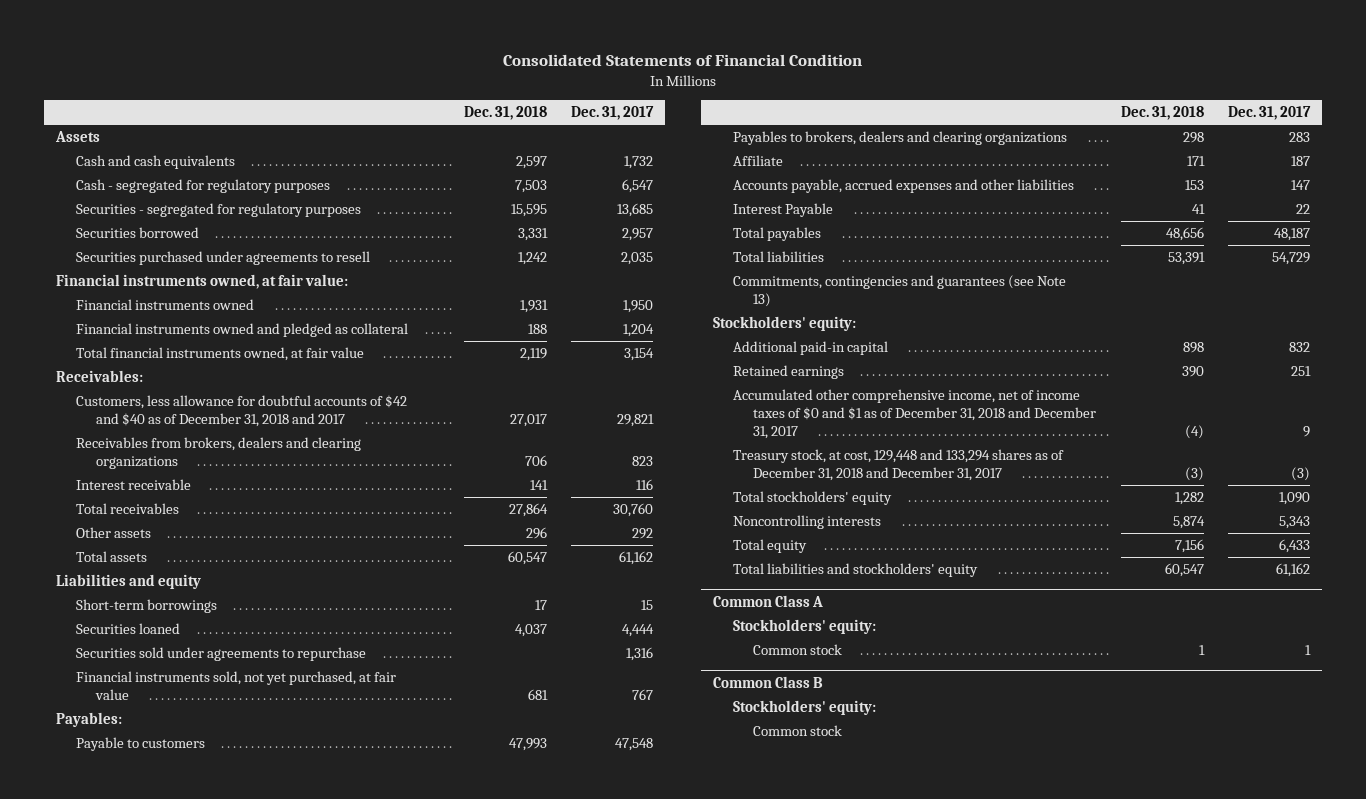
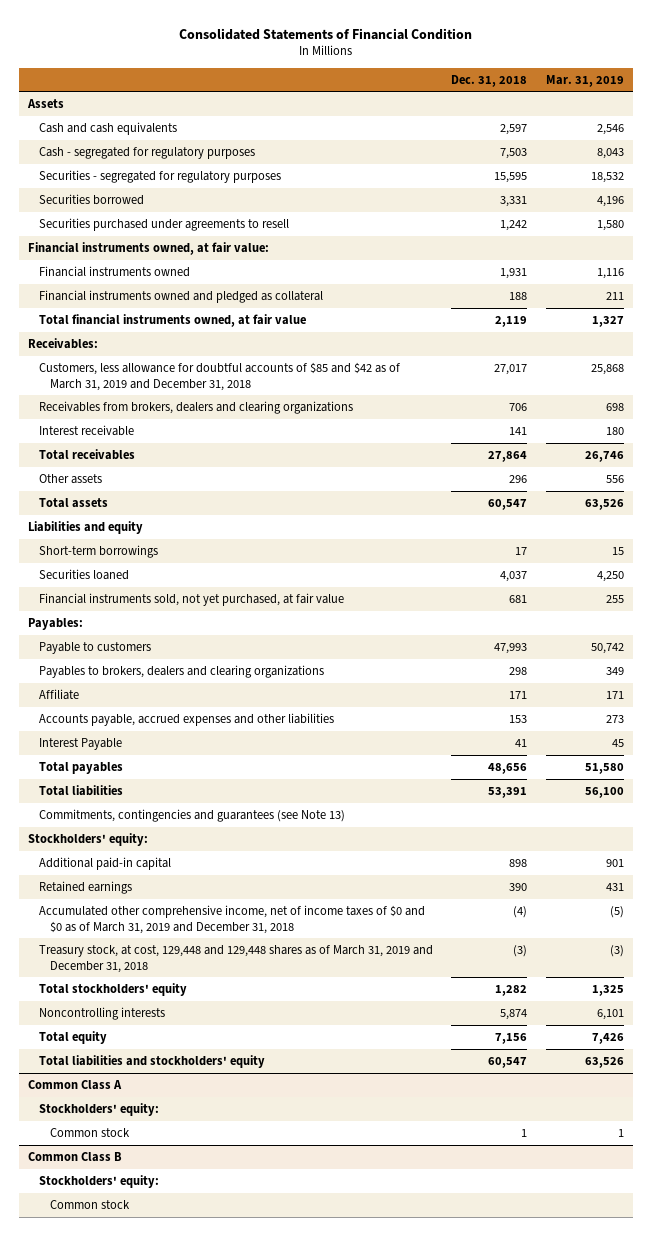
[570,106,654,121] Dec. 31, 2017 -> none
none -> [545,74,624,87] Mar. 31, 2019
[76,395,408,427] Customers, less allowance for doubtful accounts of $42 and $40 as of December 31, 2018 and 2017 -> [38,361,400,391] Customers, less allowance for doubtful accounts of $85 and $42 as of March 31, 2019 and December 31, 2018
[76,647,367,662] Securities sold under agreements to repurchase -> none
[733,389,1097,439] Accumulated other comprehensive income, net of income taxes of $0 and $1 as of December 31, 2018 and December 31, 2017 -> [38,904,425,934] Accumulated other comprehensive income, net of income taxes of $0 and $0 as of March 31, 2019 and December 31, 2018
[733,449,1065,481] Treasury stock, at cost, 129,448 and 133,294 shares as of December 31, 2018 and December 31, 2017 -> [38,944,433,973] Treasury stock, at cost, 129,448 and 129,448 shares as of March 31, 2019 and December 31, 2018

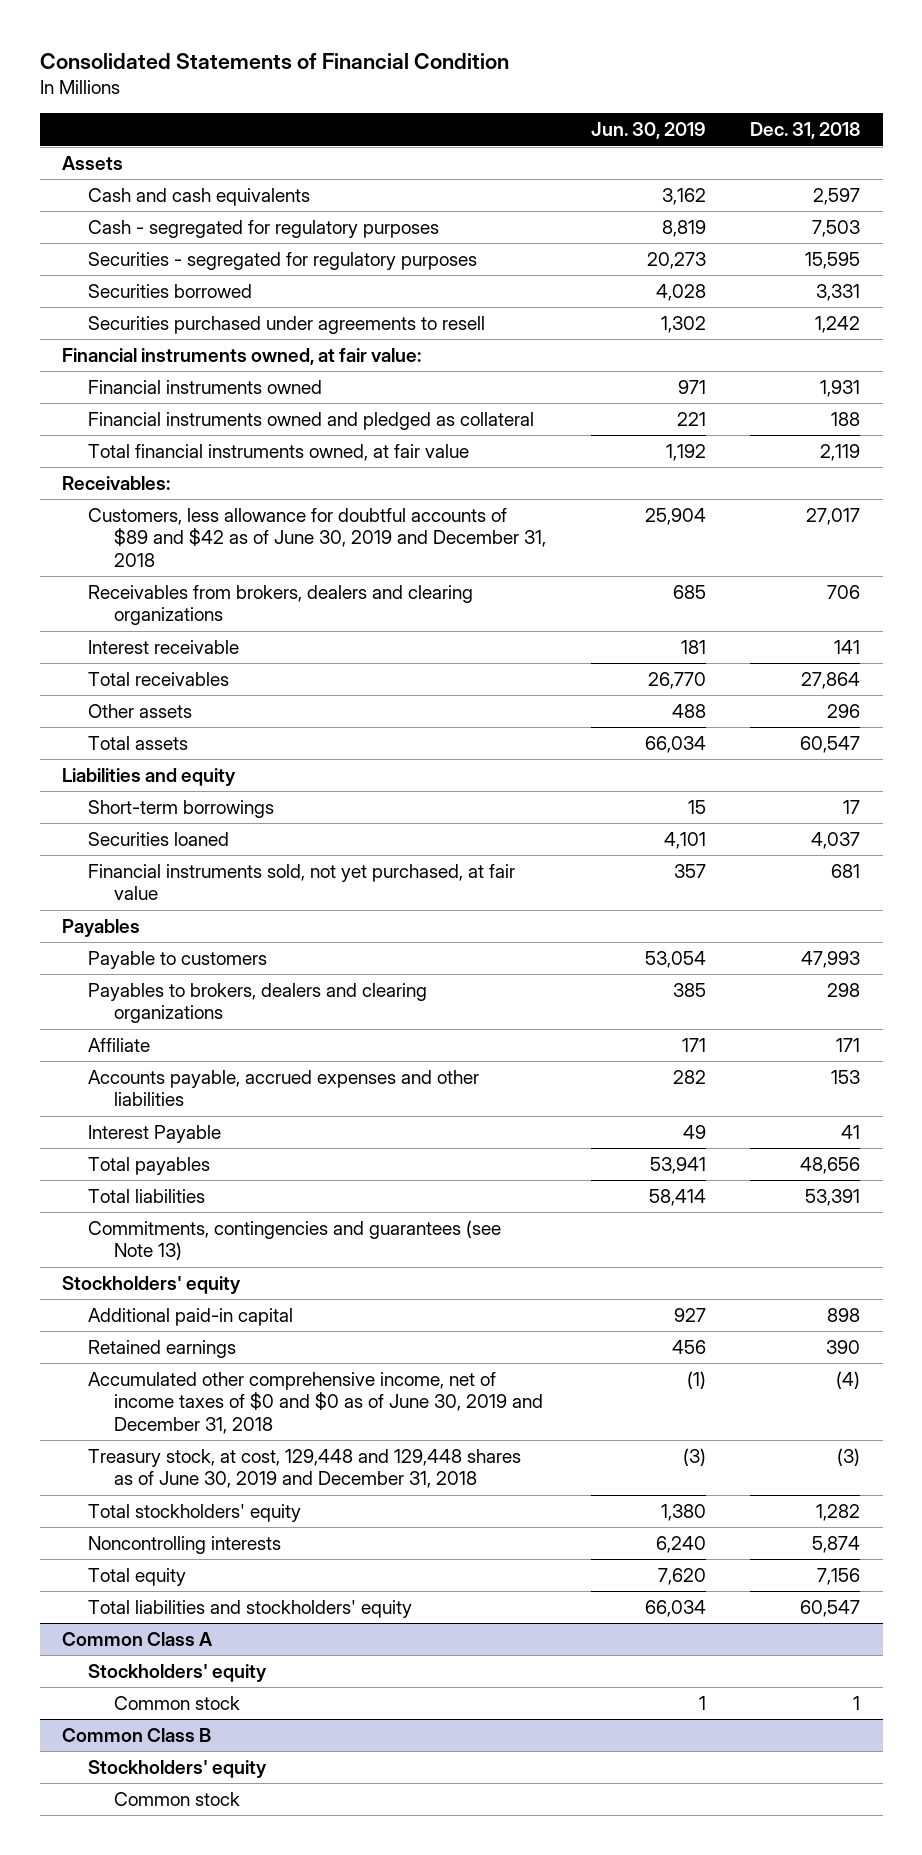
[545,74,624,87] Mar. 31, 2019 -> none
none -> [590,122,706,140] Jun. 30, 2019
[38,361,400,391] Customers, less allowance for doubtful accounts of $85 and $42 as of March 31, 2019 and December 31, 2018 -> [88,507,547,567] Customers, less allowance for doubtful accounts of $89 and $42 as of June 30, 2019 and December 31, 2018
[28,617,84,630] Payables: -> [62,918,141,937] Payables
[28,832,149,846] Stockholders' equity: -> [62,1275,242,1294] Stockholders' equity
[38,904,425,934] Accumulated other comprehensive income, net of income taxes of $0 and $0 as of March 31, 2019 and December 31, 2018 -> [88,1371,544,1434] Accumulated other comprehensive income, net of income taxes of $0 and $0 as of June 30, 2019 and December 31, 2018
[38,944,433,973] Treasury stock, at cost, 129,448 and 129,448 shares as of March 31, 2019 and December 31, 2018 -> [88,1448,522,1489] Treasury stock, at cost, 129,448 and 129,448 shares as of June 30, 2019 and December 31, 2018
[38,1102,159,1116] Stockholders' equity: -> [88,1663,268,1682] Stockholders' equity
[38,1174,159,1188] Stockholders' equity: -> [88,1759,268,1778] Stockholders' equity

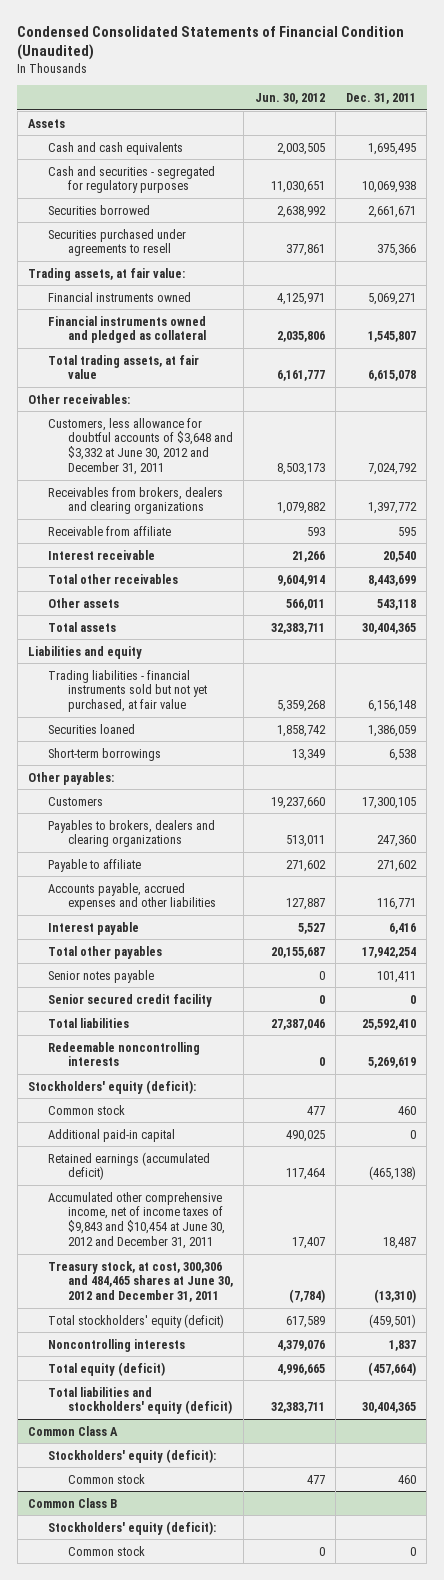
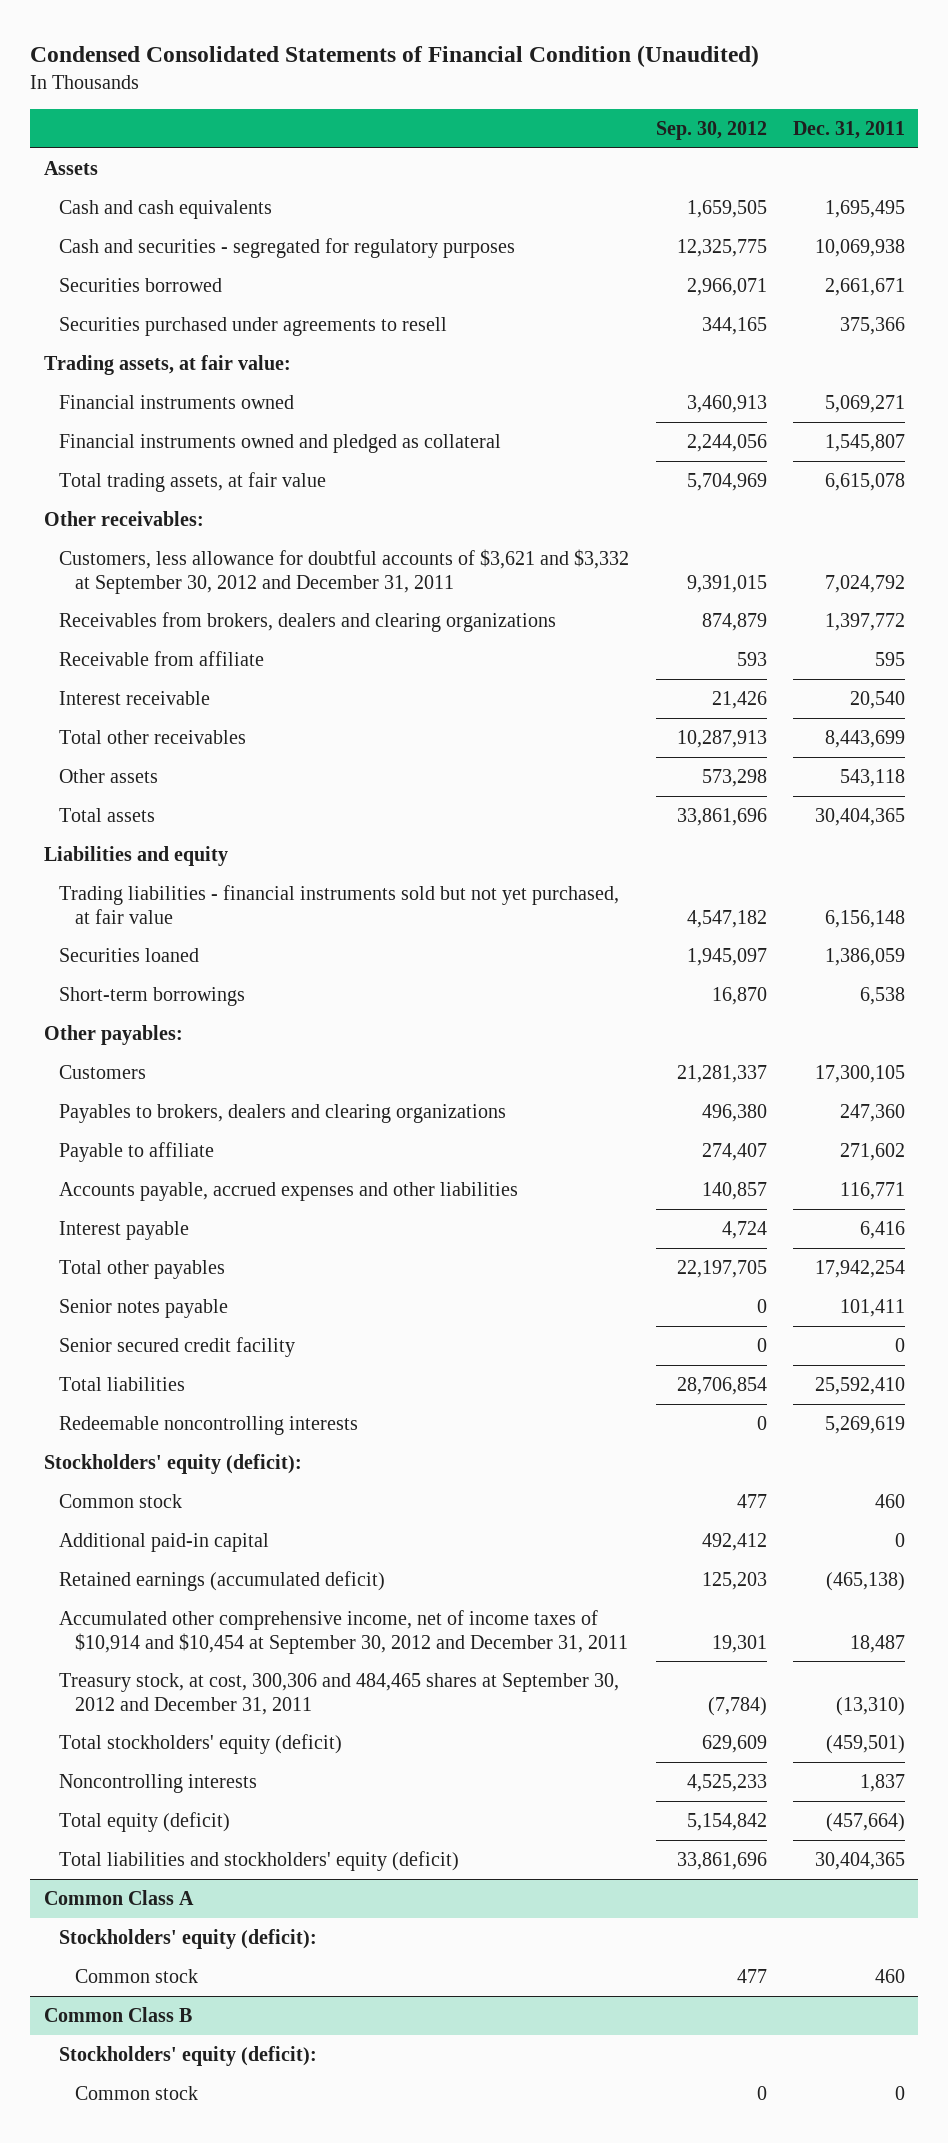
[254,93,325,105] Jun. 30, 2012 -> none
none -> [655,121,767,141] Sep. 30, 2012
[47,417,233,476] Customers, less allowance for doubtful accounts of $3,648 and $3,332 at June 30, 2012 and December 31, 2011 -> [59,548,630,594] Customers, less allowance for doubtful accounts of $3,621 and $3,332 at September 30, 2012 and December 31, 2011
[47,1191,225,1250] Accumulated other comprehensive income, net of income taxes of $9,843 and $10,454 at June 30, 2012 and December 31, 2011 -> [59,1609,629,1654] Accumulated other comprehensive income, net of income taxes of $10,914 and $10,454 at September 30, 2012 and December 31, 2011
[47,1260,233,1303] Treasury stock, at cost, 300,306 and 484,465 shares at June 30, 2012 and December 31, 2011 -> [59,1672,620,1715] Treasury stock, at cost, 300,306 and 484,465 shares at September 30, 2012 and December 31, 2011

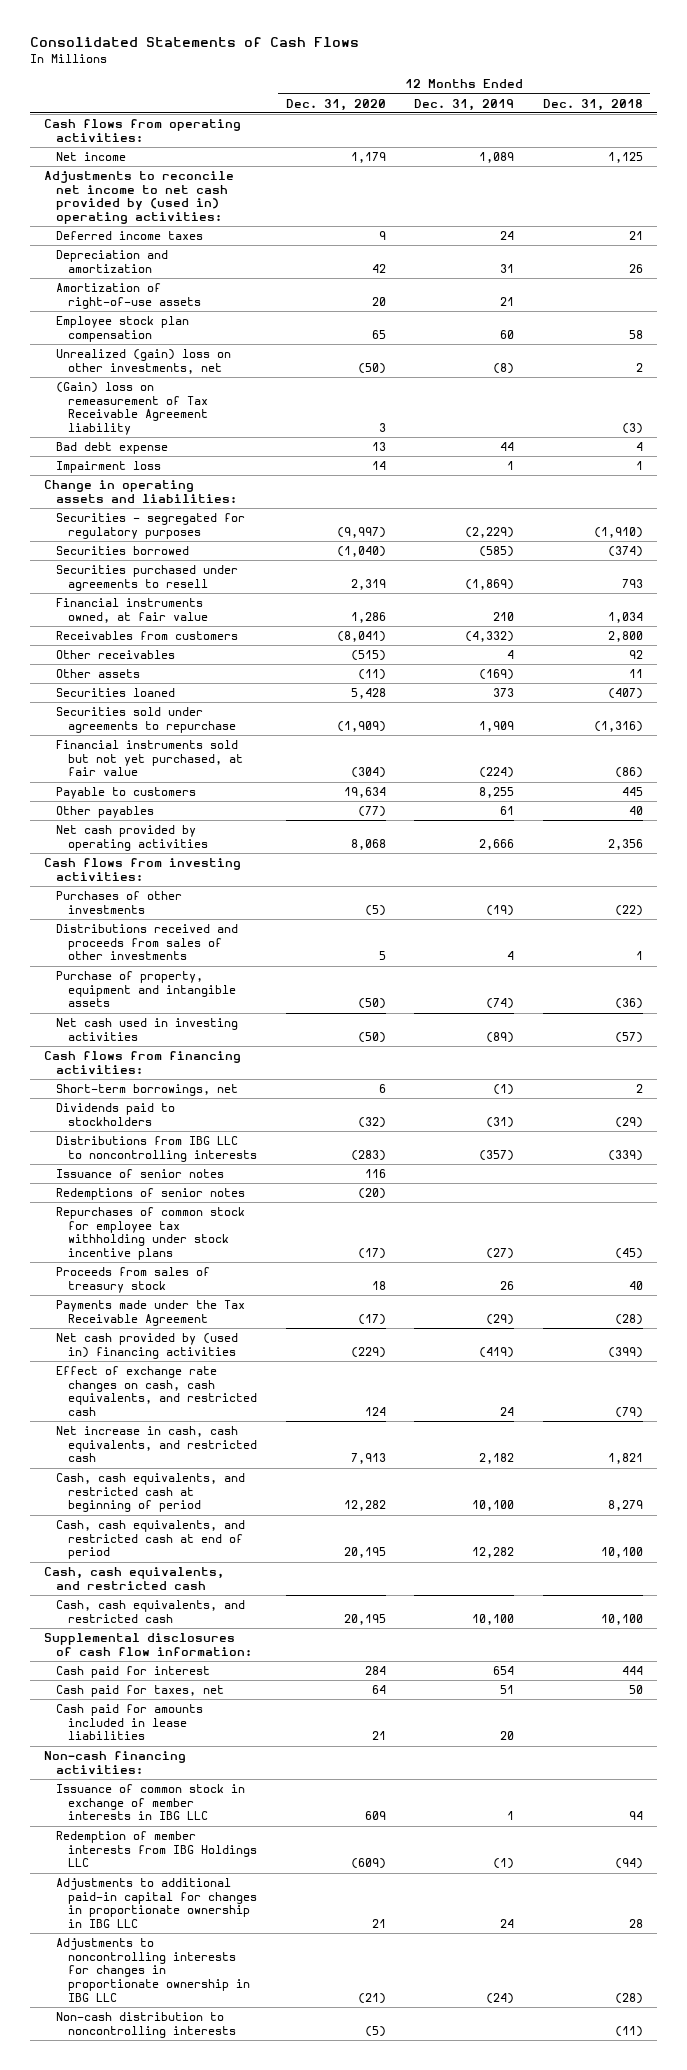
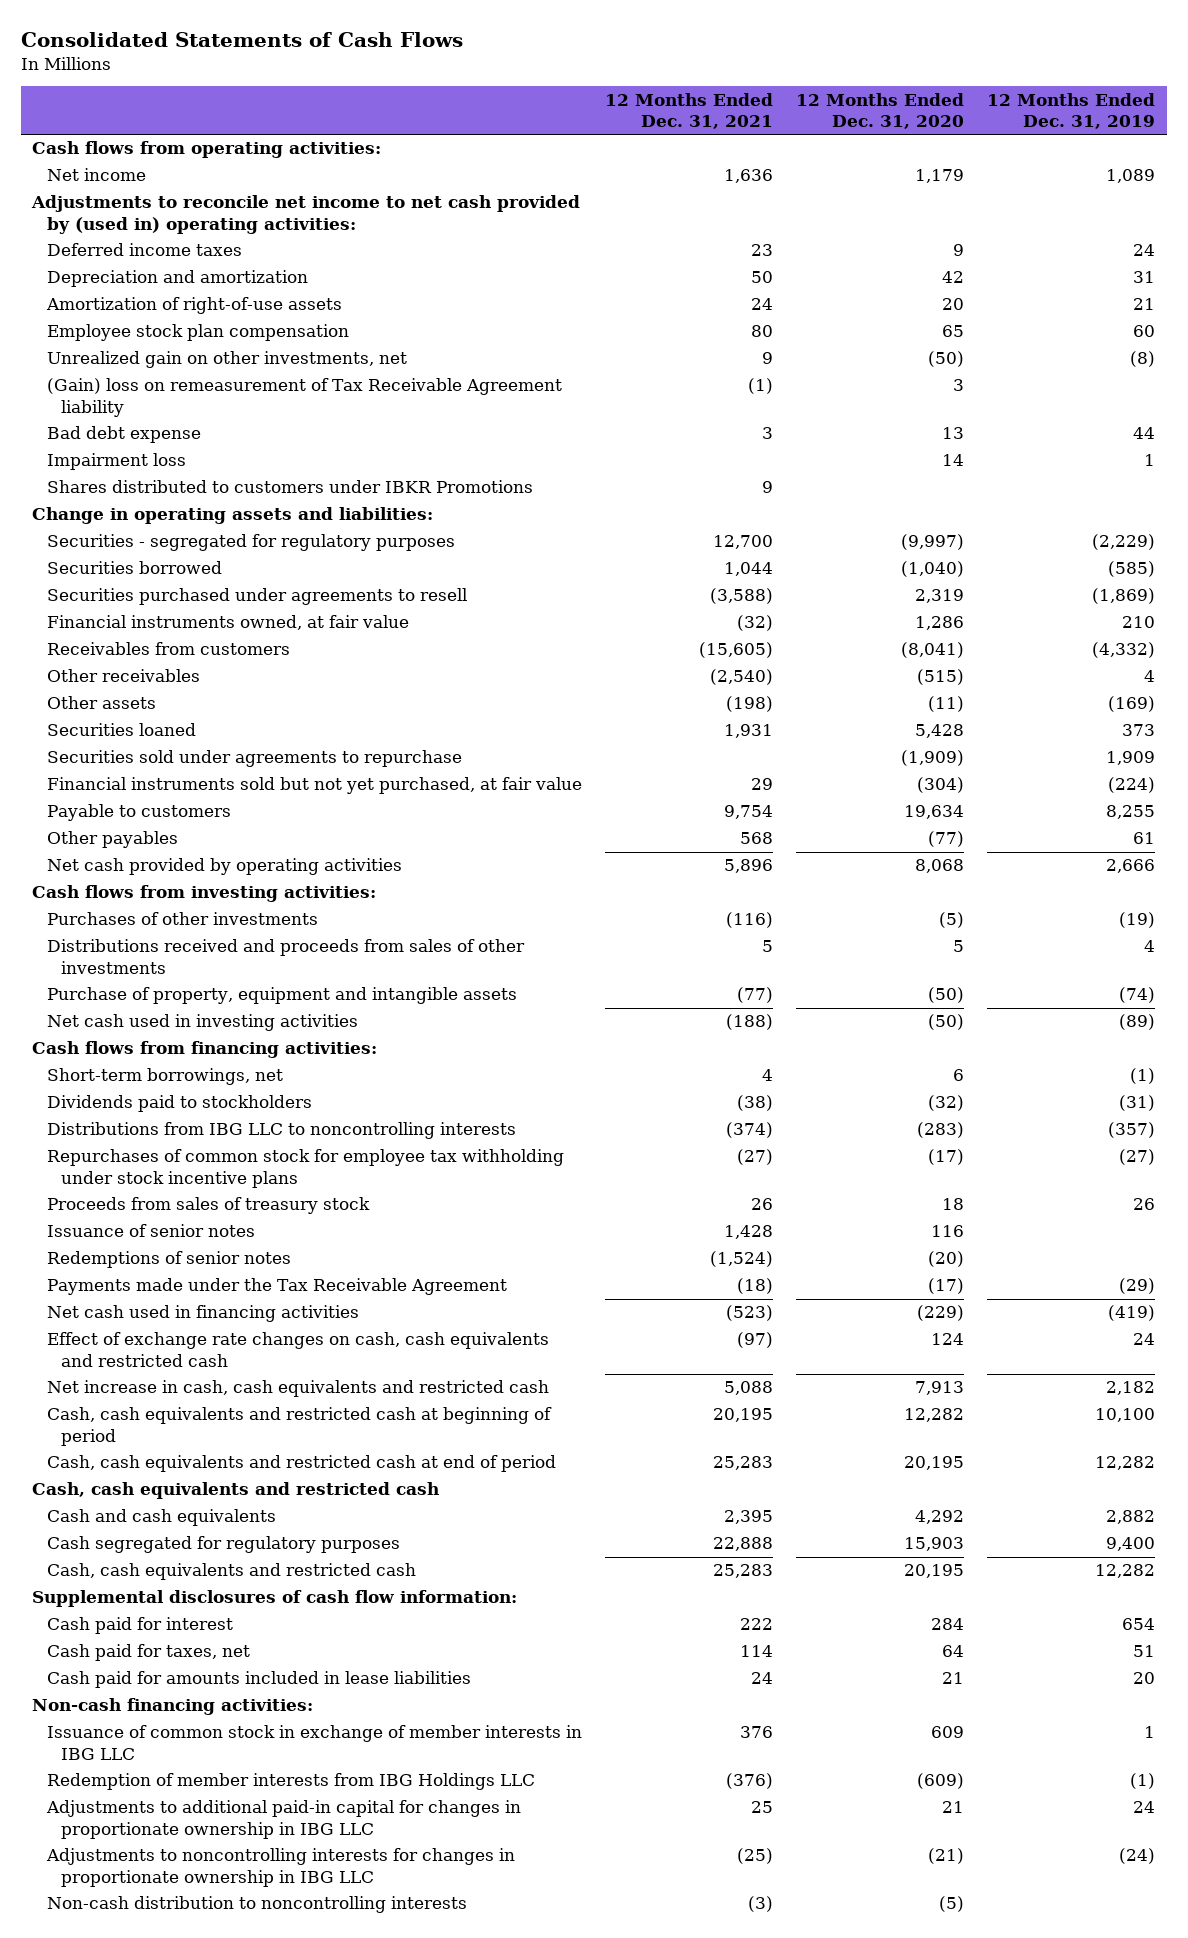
[542,98,643,111] Dec. 31, 2018 -> none
none -> [605,92,774,130] 12 Months Ended Dec. 31, 2021
[55,349,231,374] Unrealized (gain) loss on other investments, net -> [46,351,407,369] Unrealized gain on other investments, net
none -> [46,480,533,494] Shares distributed to customers under IBKR Promotions
[55,1169,224,1179] Issuance of senior notes -> [46,1224,255,1238] Issuance of senior notes
[55,1188,245,1201] Redemptions of senior notes -> [46,1251,291,1269] Redemptions of senior notes
[55,1333,238,1359] Net cash provided by (used in) financing activities -> [46,1305,359,1323] Net cash used in financing activities
[55,1366,257,1416] Effect of exchange rate changes on cash, cash equivalents, and restricted cash -> [46,1332,549,1367] Effect of exchange rate changes on cash, cash equivalents and restricted cash
[55,1426,257,1463] Net increase in cash, cash equivalents, and restricted cash -> [46,1380,549,1398] Net increase in cash, cash equivalents and restricted cash
[55,1473,245,1513] Cash, cash equivalents, and restricted cash at beginning of period -> [46,1407,552,1446] Cash, cash equivalents and restricted cash at beginning of period
[55,1520,245,1560] Cash, cash equivalents, and restricted cash at end of period -> [46,1455,556,1473] Cash, cash equivalents and restricted cash at end of period
[43,1567,224,1590] Cash, cash equivalents, and restricted cash -> [32,1482,440,1500] Cash, cash equivalents and restricted cash
none -> [46,1509,276,1527] Cash and cash equivalents
none -> [46,1536,400,1554] Cash segregated for regulatory purposes
[55,1600,245,1623] Cash, cash equivalents, and restricted cash -> [46,1563,416,1581] Cash, cash equivalents and restricted cash
[472,1613,515,1625] 10,100 -> [1095,1564,1156,1579] 12,282

